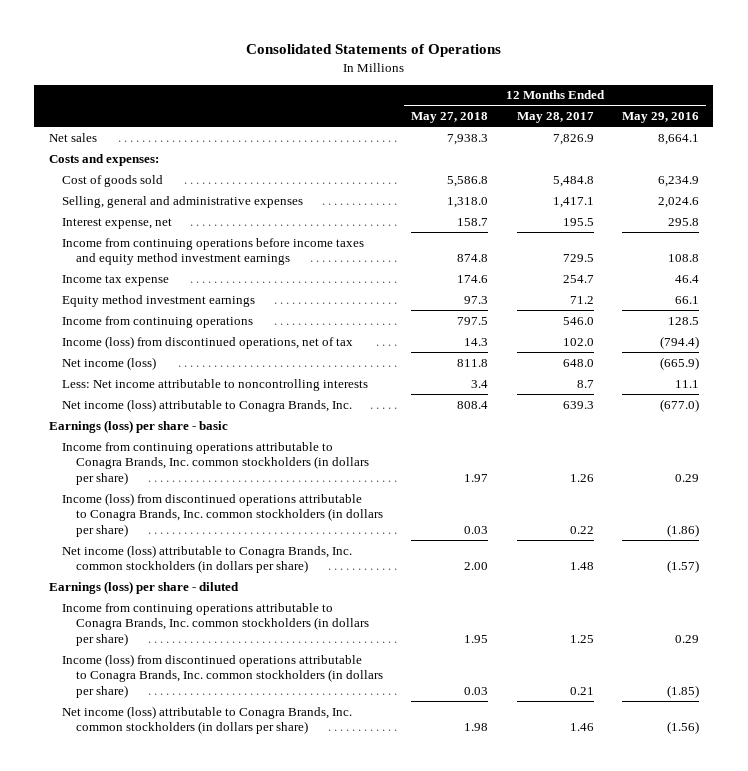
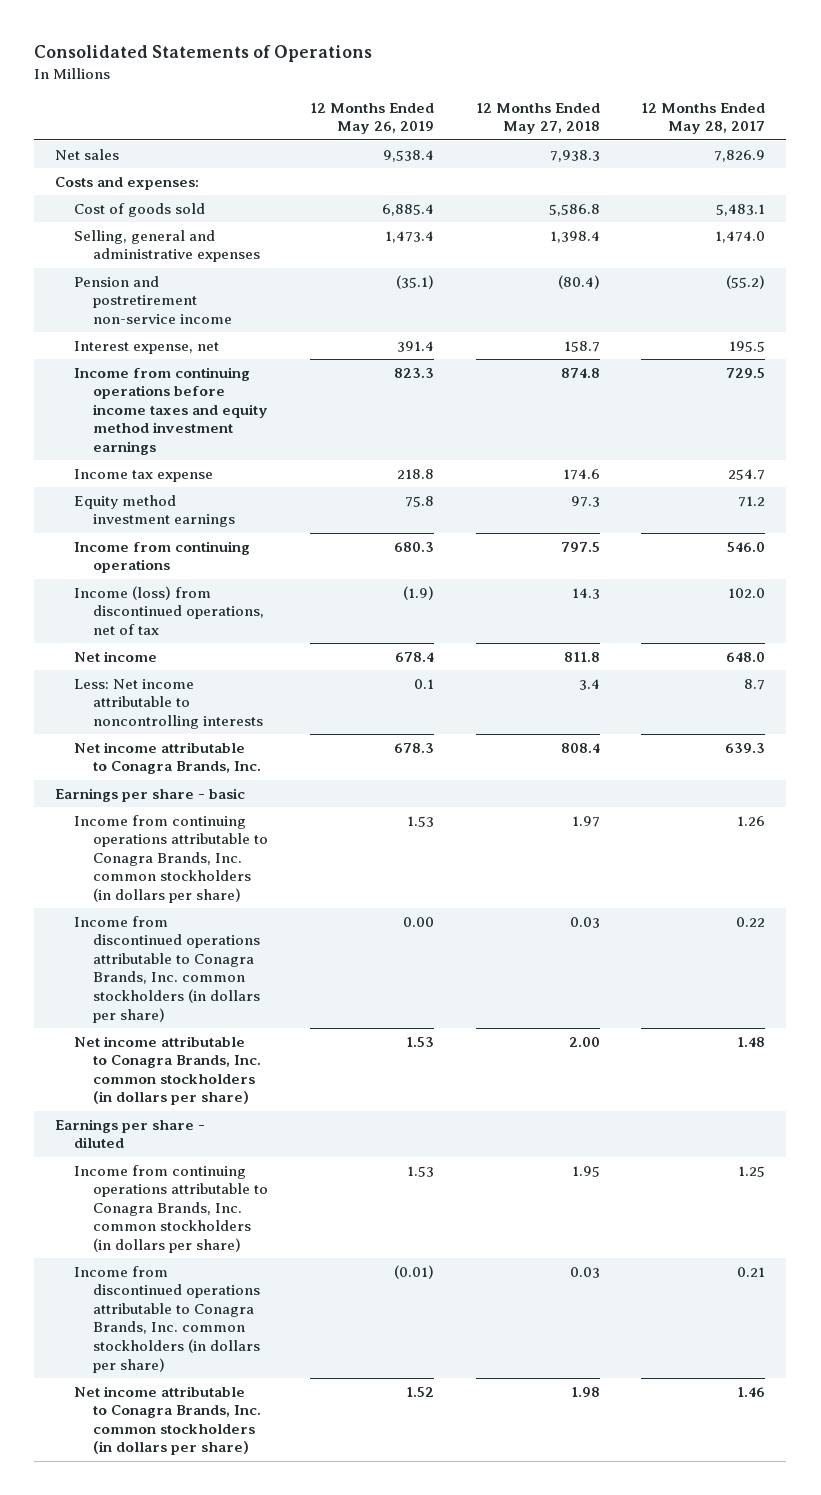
[621,111,699,123] May 29, 2016 -> none
none -> [309,102,434,135] 12 Months Ended May 26, 2019
[552,175,594,187] 5,484.8 -> [716,203,766,216] 5,483.1
[447,196,489,208] 1,318.0 -> [549,230,600,243] 1,398.4
[552,196,594,208] 1,417.1 -> [715,230,766,243] 1,474.0
none -> [74,275,232,324] Pension and postretirement non-service income
[62,356,157,370] Net income (loss) -> [74,650,158,662] Net income
[62,398,353,412] Net income (loss) attributable to Conagra Brands, Inc. -> [74,741,261,775] Net income attributable to Conagra Brands, Inc.
[48,419,228,433] Earnings (loss) per share - basic -> [55,787,246,802] Earnings per share - basic
[62,492,383,537] Income (loss) from discontinued operations attributable to Conagra Brands, Inc. common stockholders (in dollars per share) -> [74,915,260,1023] Income from discontinued operations attributable to Conagra Brands, Inc. common stockholders (in dollars per share)
[62,544,353,574] Net income (loss) attributable to Conagra Brands, Inc. common stockholders (in dollars per share) -> [74,1035,261,1106] Net income attributable to Conagra Brands, Inc. common stockholders (in dollars per share)
[48,580,239,594] Earnings (loss) per share - diluted -> [55,1118,206,1149] Earnings per share - diluted
[62,653,383,698] Income (loss) from discontinued operations attributable to Conagra Brands, Inc. common stockholders (in dollars per share) -> [74,1265,260,1373] Income from discontinued operations attributable to Conagra Brands, Inc. common stockholders (in dollars per share)
[62,705,353,735] Net income (loss) attributable to Conagra Brands, Inc. common stockholders (in dollars per share) -> [74,1385,261,1456] Net income attributable to Conagra Brands, Inc. common stockholders (in dollars per share)

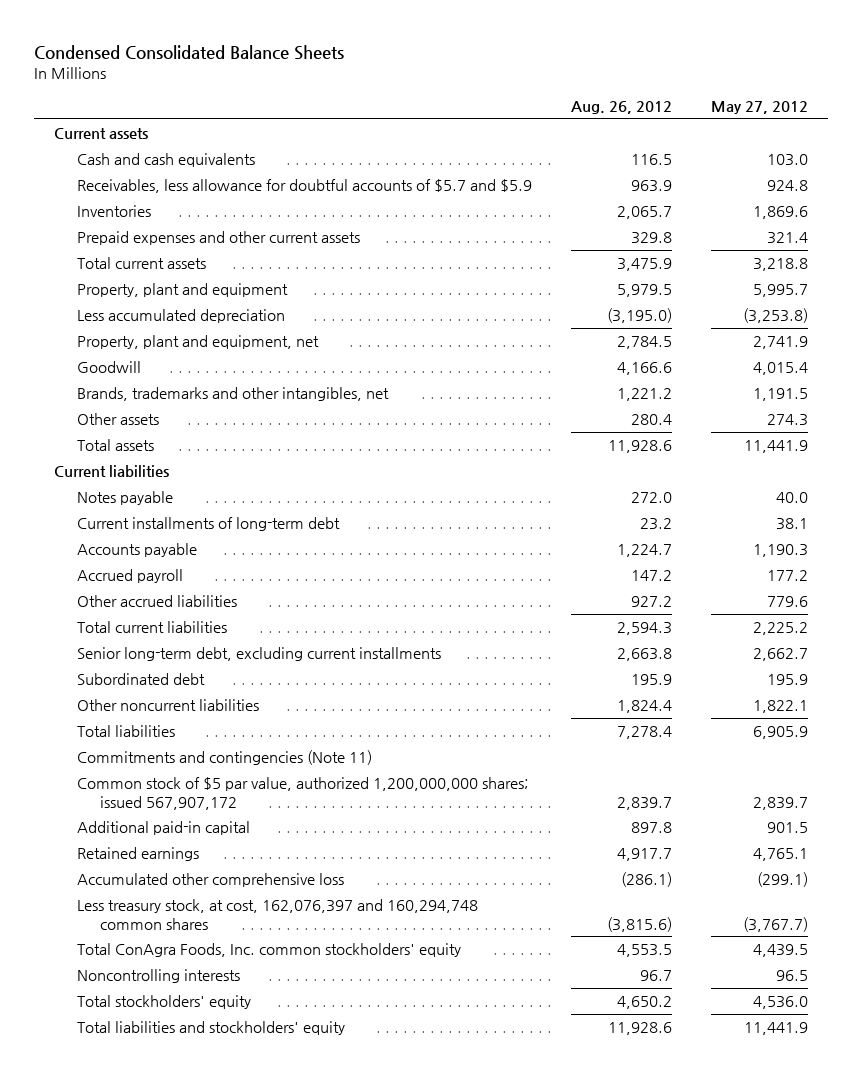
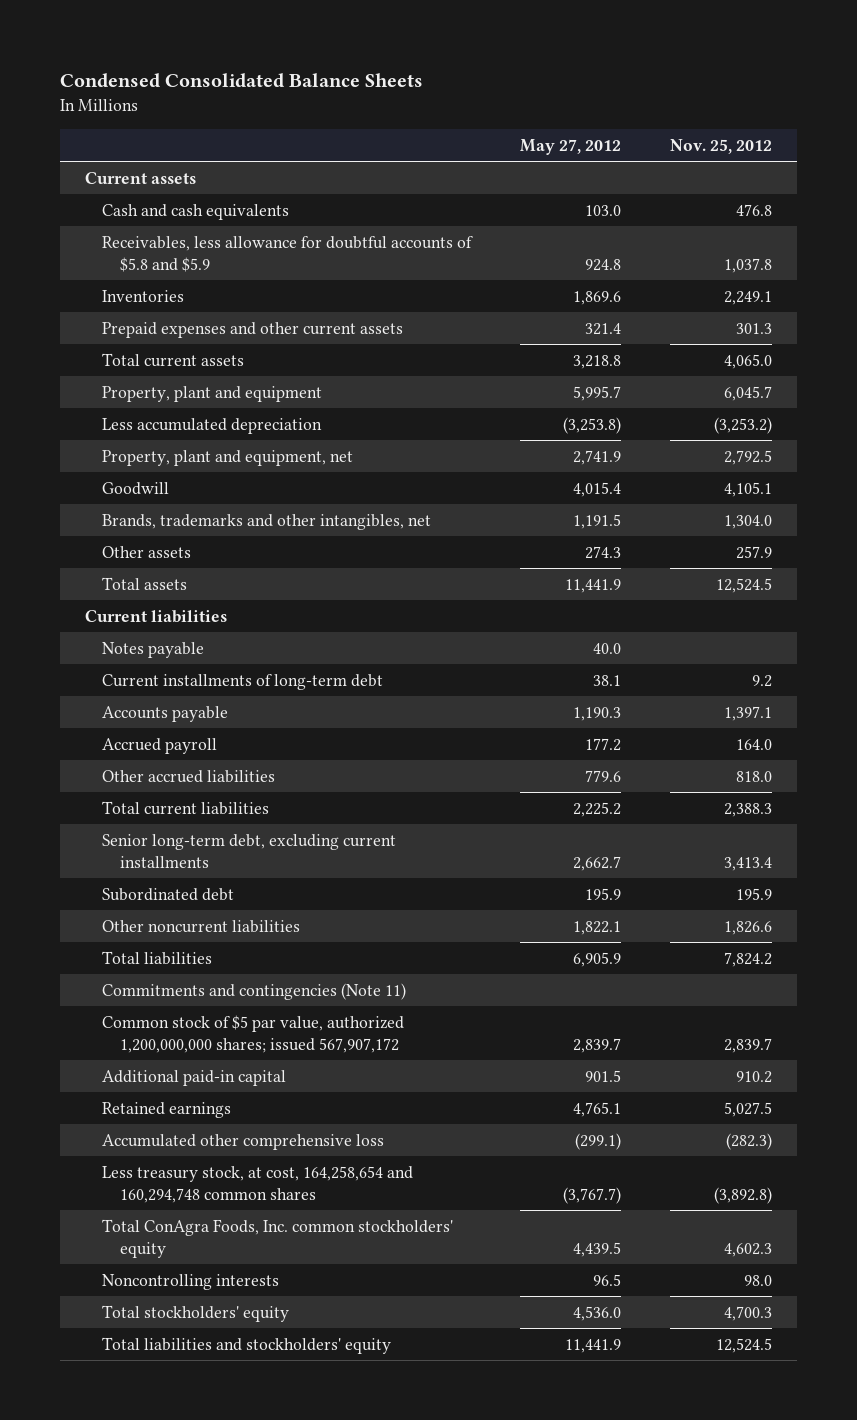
[571,100,673,114] Aug. 26, 2012 -> none
none -> [670,138,773,154] Nov. 25, 2012
[77,179,533,194] Receivables, less allowance for doubtful accounts of $5.7 and $5.9 -> [102,235,474,272] Receivables, less allowance for doubtful accounts of $5.8 and $5.9
[77,899,479,930] Less treasury stock, at cost, 162,076,397 and 160,294,748 common shares -> [102,1165,414,1203] Less treasury stock, at cost, 164,258,654 and 160,294,748 common shares

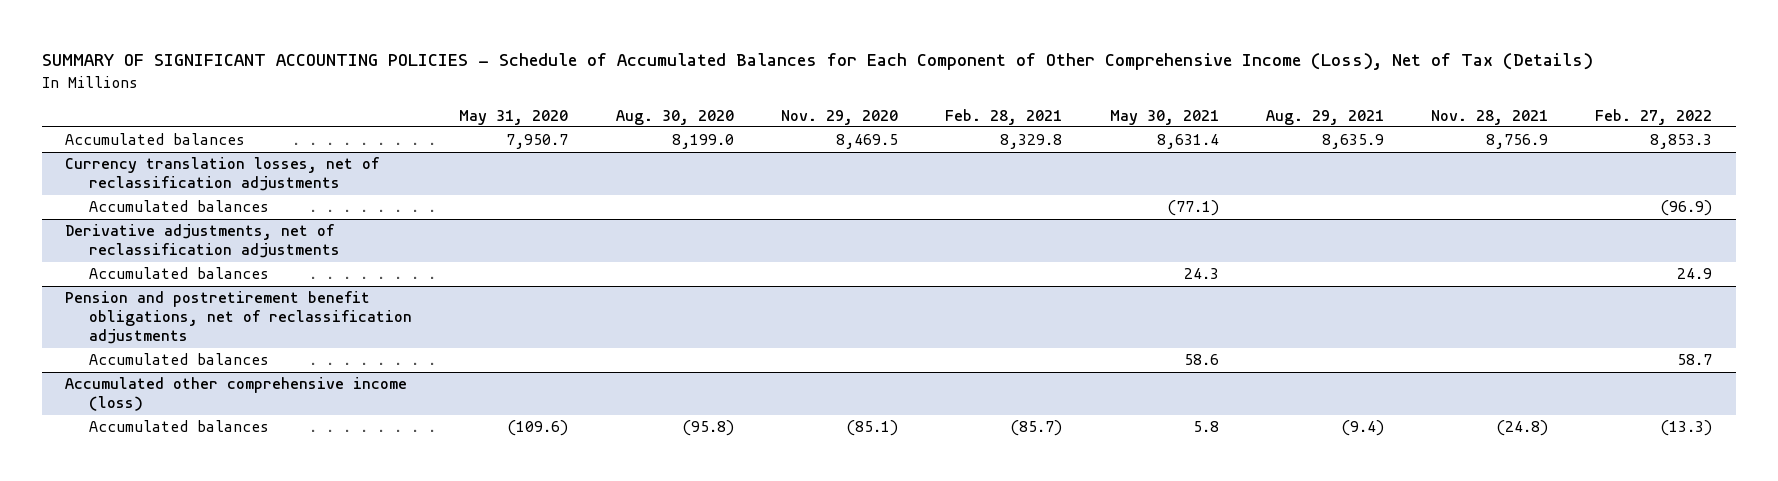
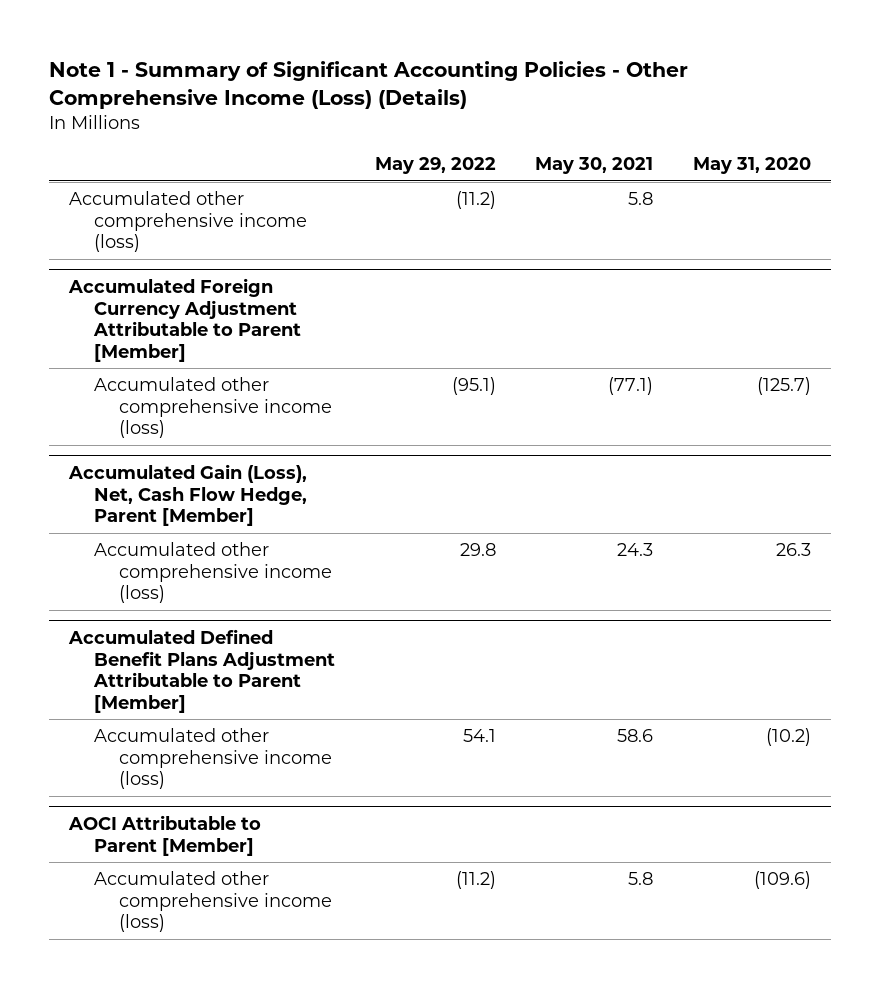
[41,53,1593,71] SUMMARY OF SIGNIFICANT ACCOUNTING POLICIES - Schedule of Accumulated Balances for Each Component of Other Comprehensive Income (Loss), Net of Tax (Details) -> [48,60,688,109] Note 1 - Summary of Significant Accounting Policies - Other Comprehensive Income (Loss) (Details)
[615,109,734,125] Aug. 30, 2020 -> none
[780,109,898,125] Nov. 29, 2020 -> none
[945,108,1063,125] Feb. 28, 2021 -> none
[1265,109,1384,125] Aug. 29, 2021 -> none
[1431,109,1549,125] Nov. 28, 2021 -> none
[1595,108,1713,125] Feb. 27, 2022 -> none
none -> [374,156,496,174] May 29, 2022
[65,133,246,146] Accumulated balances -> none
[89,200,270,213] Accumulated balances -> none
[89,267,270,280] Accumulated balances -> none
[89,353,270,366] Accumulated balances -> none
none -> [68,191,307,253] Accumulated other comprehensive income (loss)
[65,157,381,192] Currency translation losses, net of reclassification adjustments -> [67,277,301,362] Accumulated Foreign Currency Adjustment Attributable to Parent [Member]
none -> [93,377,333,439] Accumulated other comprehensive income (loss)
[65,224,341,259] Derivative adjustments, net of reclassification adjustments -> [67,463,307,527] Accumulated Gain (Loss), Net, Cash Flow Hedge, Parent [Member]
none -> [93,542,333,604] Accumulated other comprehensive income (loss)
[65,291,413,345] Pension and postretirement benefit obligations, net of reclassification adjustments -> [67,628,335,713] Accumulated Defined Benefit Plans Adjustment Attributable to Parent [Member]
none -> [93,728,333,790] Accumulated other comprehensive income (loss)
[65,377,408,412] Accumulated other comprehensive income (loss) -> [67,814,261,856] AOCI Attributable to Parent [Member]
[89,420,270,433] Accumulated balances -> [93,871,333,933] Accumulated other comprehensive income (loss)

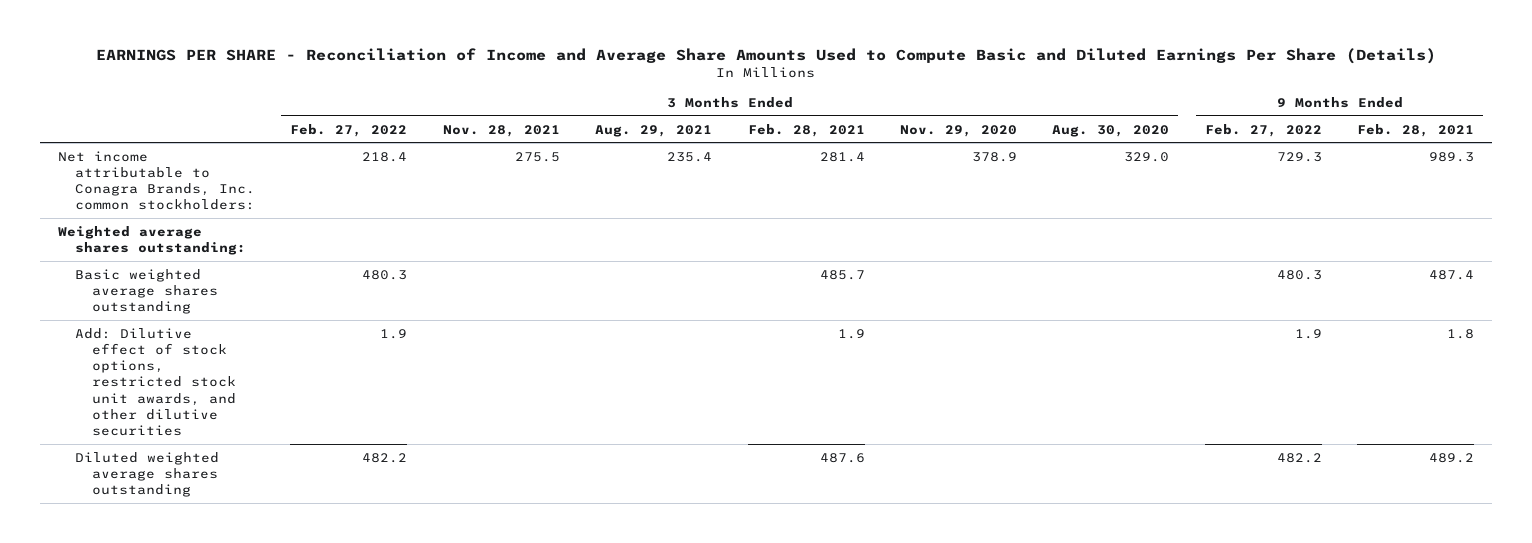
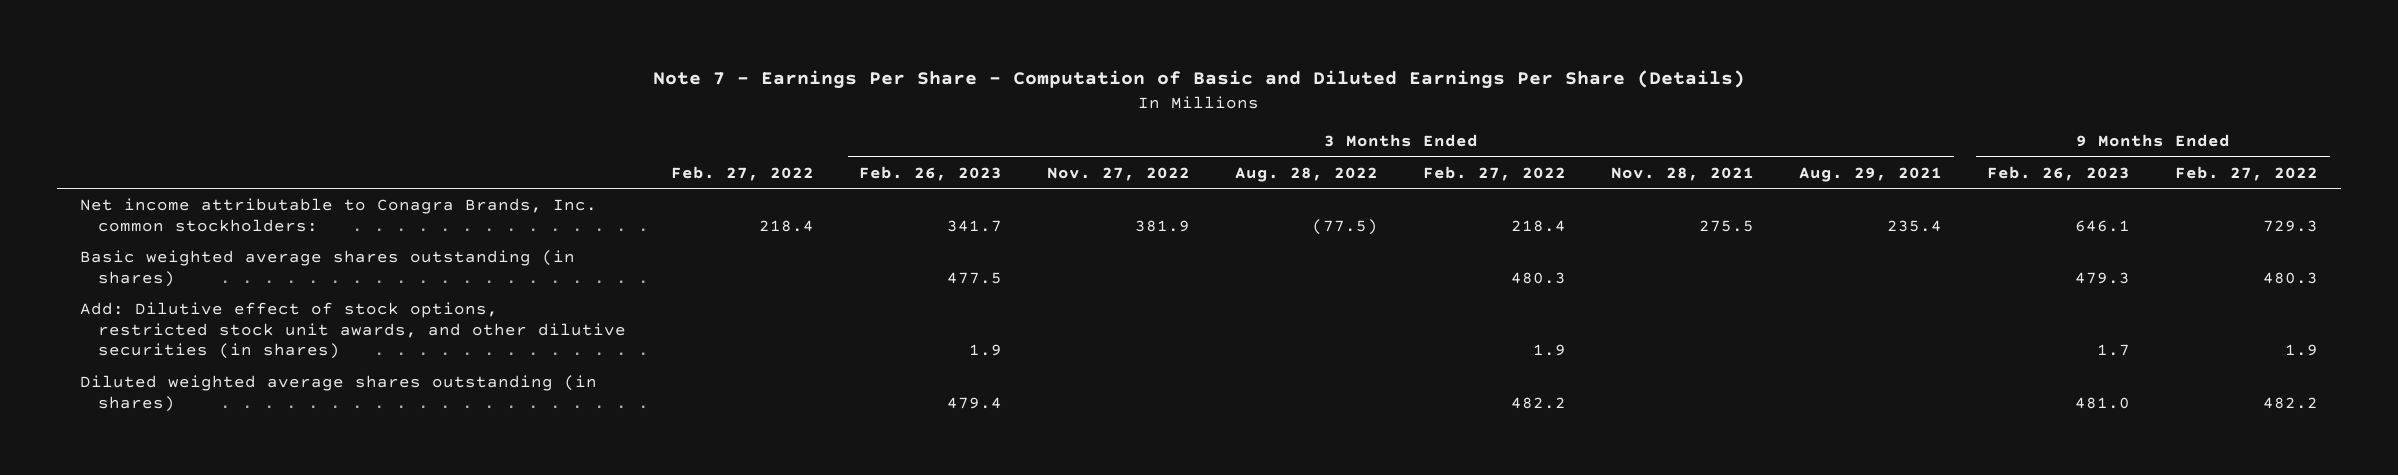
[96,47,1437,64] EARNINGS PER SHARE - Reconciliation of Income and Average Share Amounts Used to Compute Basic and Diluted Earnings Per Share (Details) -> [653,70,1746,90] Note 7 - Earnings Per Share - Computation of Basic and Diluted Earnings Per Share (Details)
[747,123,865,137] Feb. 28, 2021 -> none
[900,124,1018,137] Nov. 29, 2020 -> none
[1052,124,1170,137] Aug. 30, 2020 -> none
[1357,123,1475,137] Feb. 28, 2021 -> none
none -> [671,165,815,181] Feb. 27, 2022
none -> [859,165,1003,181] Feb. 26, 2023
none -> [1047,166,1191,181] Nov. 27, 2022
none -> [1235,166,1379,182] Aug. 28, 2022
none -> [1987,165,2131,181] Feb. 26, 2023
[58,225,246,255] Weighted average shares outstanding: -> none
[74,268,218,315] Basic weighted average shares outstanding -> [79,249,575,287] Basic weighted average shares outstanding (in shares)
[74,327,236,437] Add: Dilutive effect of stock options, restricted stock unit awards, and other dilutive securities -> [79,301,627,360] Add: Dilutive effect of stock options, restricted stock unit awards, and other dilutive securities (in shares)
[74,451,219,498] Diluted weighted average shares outstanding -> [79,374,597,412] Diluted weighted average shares outstanding (in shares)

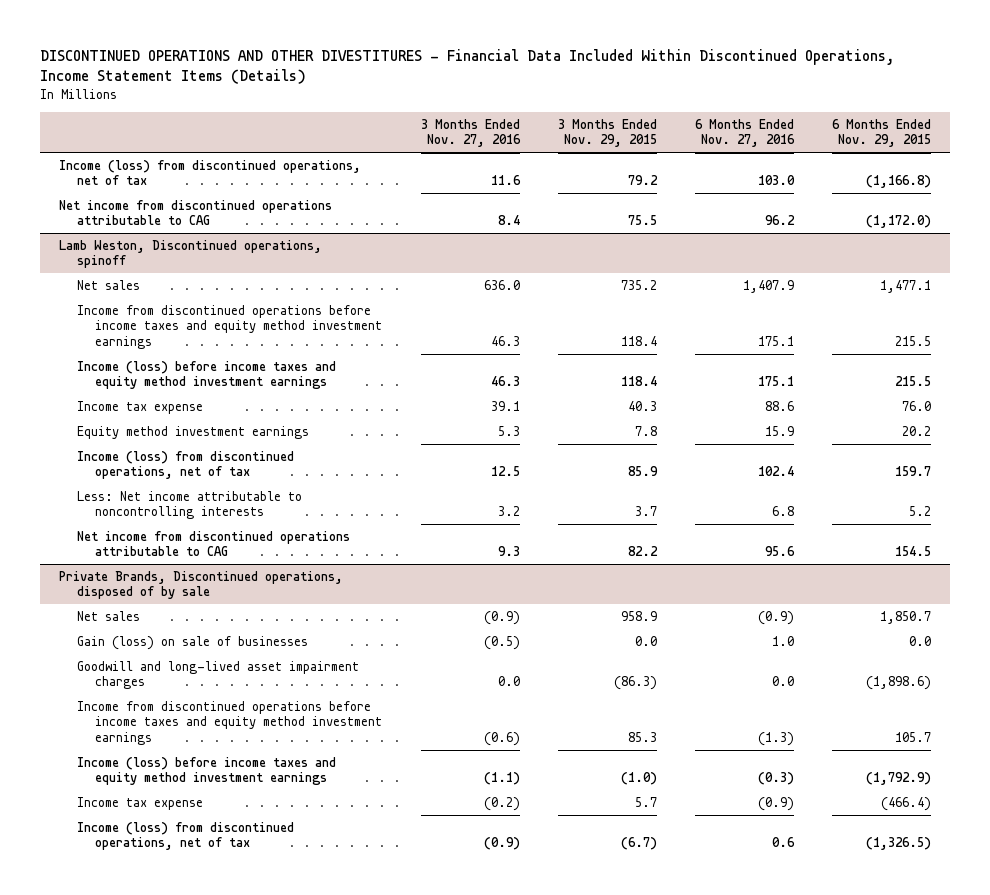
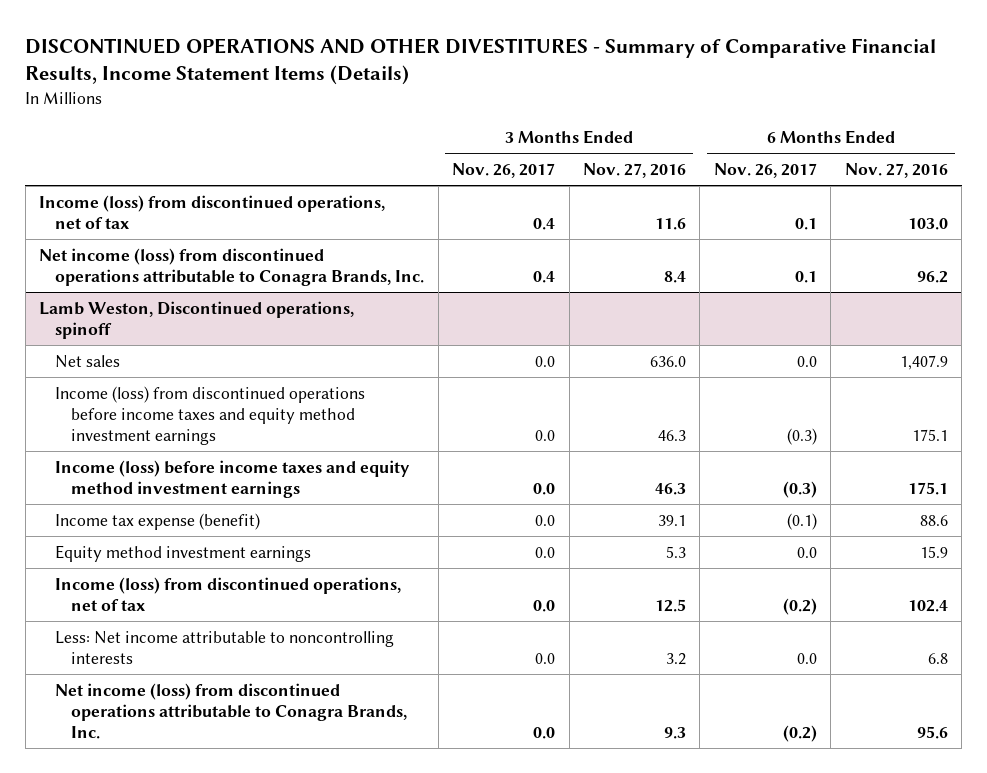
[40,48,895,85] DISCONTINUED OPERATIONS AND OTHER DIVESTITURES - Financial Data Included Within Discontinued Operations, Income Statement Items (Details) -> [25,37,937,86] DISCONTINUED OPERATIONS AND OTHER DIVESTITURES - Summary of Comparative Financial Results, Income Statement Items (Details)
[557,119,657,148] 3 Months Ended Nov. 29, 2015 -> none
[832,119,932,148] 6 Months Ended Nov. 29, 2015 -> none
none -> [452,163,556,179] Nov. 26, 2017
none -> [713,163,817,179] Nov. 26, 2017
[59,200,333,226] Net income from discontinued operations attributable to CAG -> [39,247,425,286] Net income (loss) from discontinued operations attributable to Conagra Brands, Inc.
[77,305,383,349] Income from discontinued operations before income taxes and equity method investment earnings -> [55,385,366,446] Income (loss) from discontinued operations before income taxes and equity method investment earnings
[77,401,204,415] Income tax expense -> [55,512,261,530] Income tax expense (benefit)
[59,571,344,600] Private Brands, Discontinued operations, disposed of by sale -> none
[77,611,141,622] Net sales -> none
[77,636,309,651] Gain (loss) on sale of businesses -> none
[77,661,360,690] Goodwill and long-lived asset impairment charges -> none
[77,701,383,745] Income from discontinued operations before income taxes and equity method investment earnings -> none
[77,757,337,786] Income (loss) before income taxes and equity method investment earnings -> none
[77,797,204,811] Income tax expense -> none
[77,822,295,851] Income (loss) from discontinued operations, net of tax -> none
[77,531,351,557] Net income from discontinued operations attributable to CAG -> [55,682,408,740] Net income (loss) from discontinued operations attributable to Conagra Brands, Inc.

